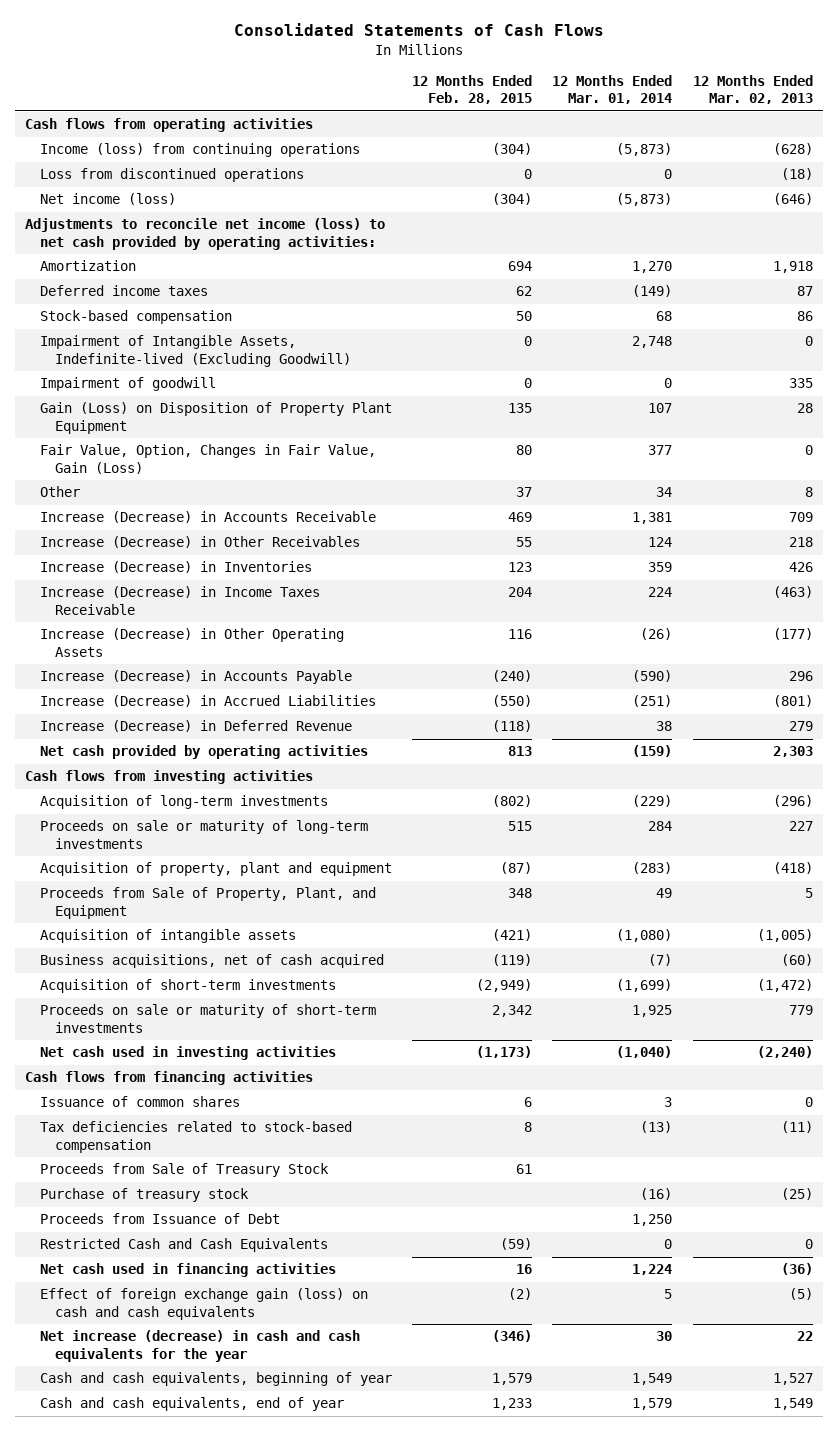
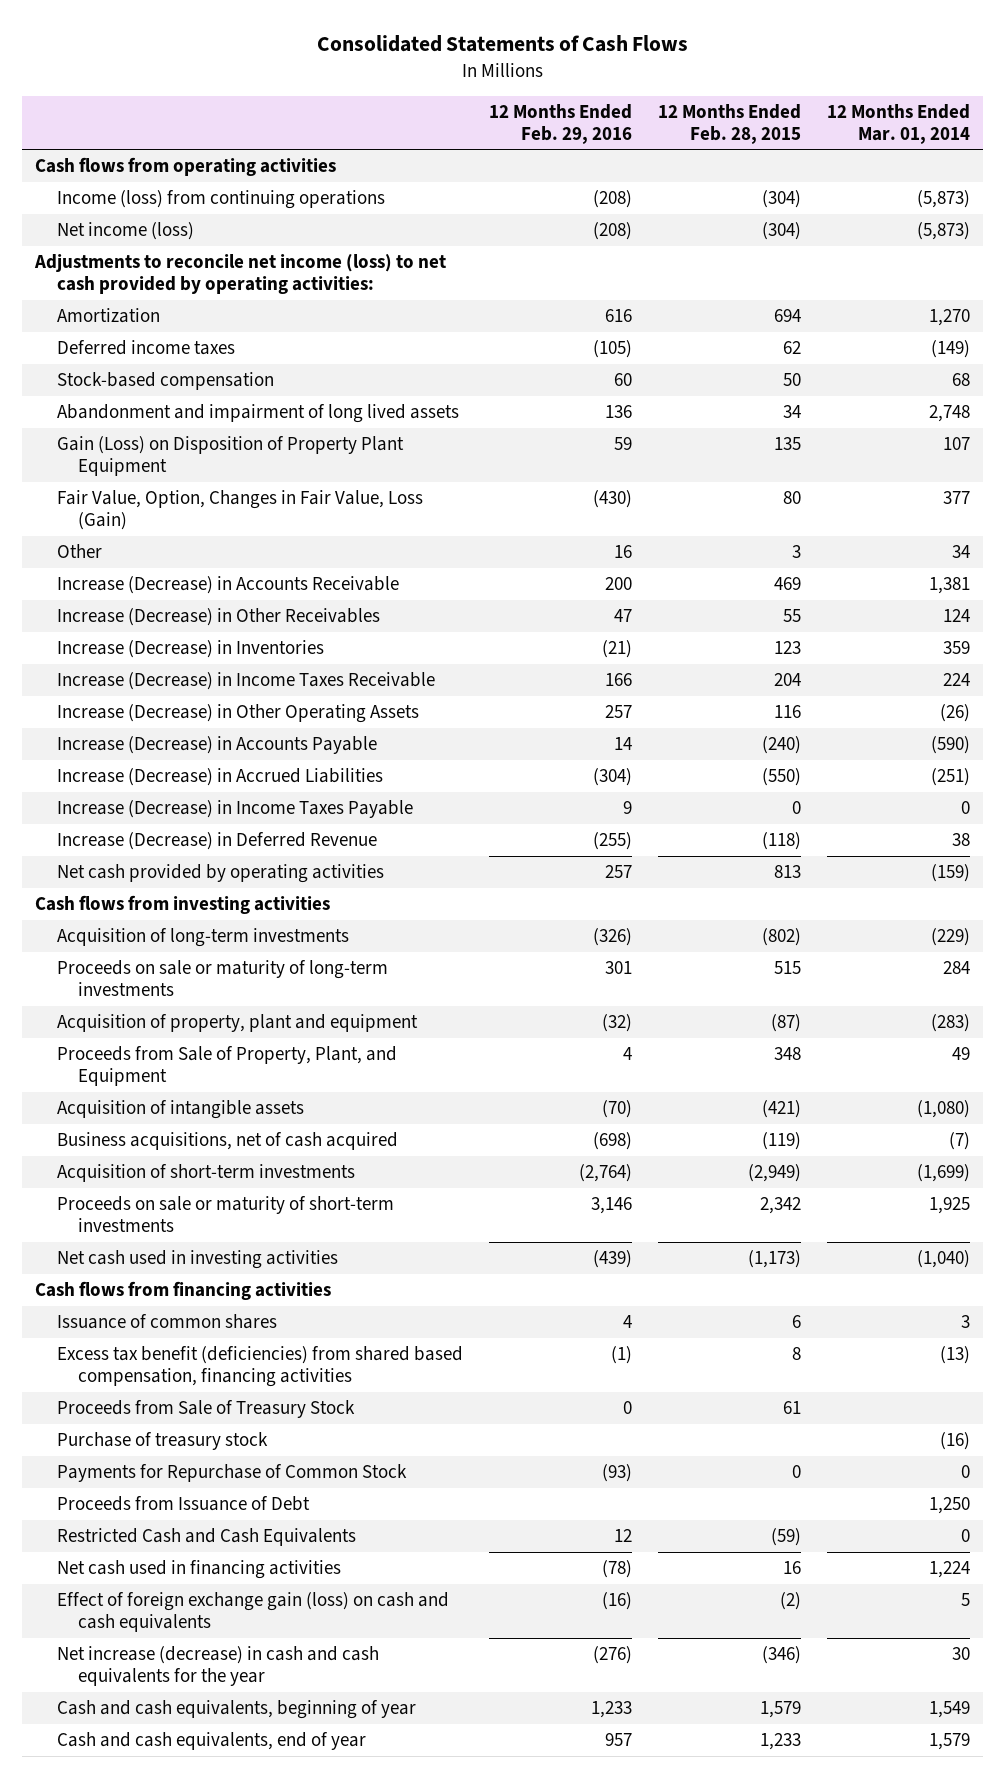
[692,74,813,105] 12 Months Ended Mar. 02, 2013 -> none
none -> [488,103,632,144] 12 Months Ended Feb. 29, 2016
[39,168,304,183] Loss from discontinued operations -> none
[39,335,352,367] Impairment of Intangible Assets, Indefinite-lived (Excluding Goodwill) -> none
[39,377,216,392] Impairment of goodwill -> none
none -> [56,403,459,423] Abandonment and impairment of long lived assets
[39,444,376,474] Fair Value, Option, Changes in Fair Value, Gain (Loss) -> [56,489,423,531] Fair Value, Option, Changes in Fair Value, Loss (Gain)
[516,487,533,498] 37 -> [791,544,801,558] 3
none -> [56,799,413,818] Increase (Decrease) in Income Taxes Payable
[39,1121,352,1153] Tax deficiencies related to stock-based compensation -> [56,1345,463,1388] Excess tax benefit (deficiencies) from shared based compensation, financing activities
none -> [56,1463,407,1482] Payments for Repurchase of Common Stock

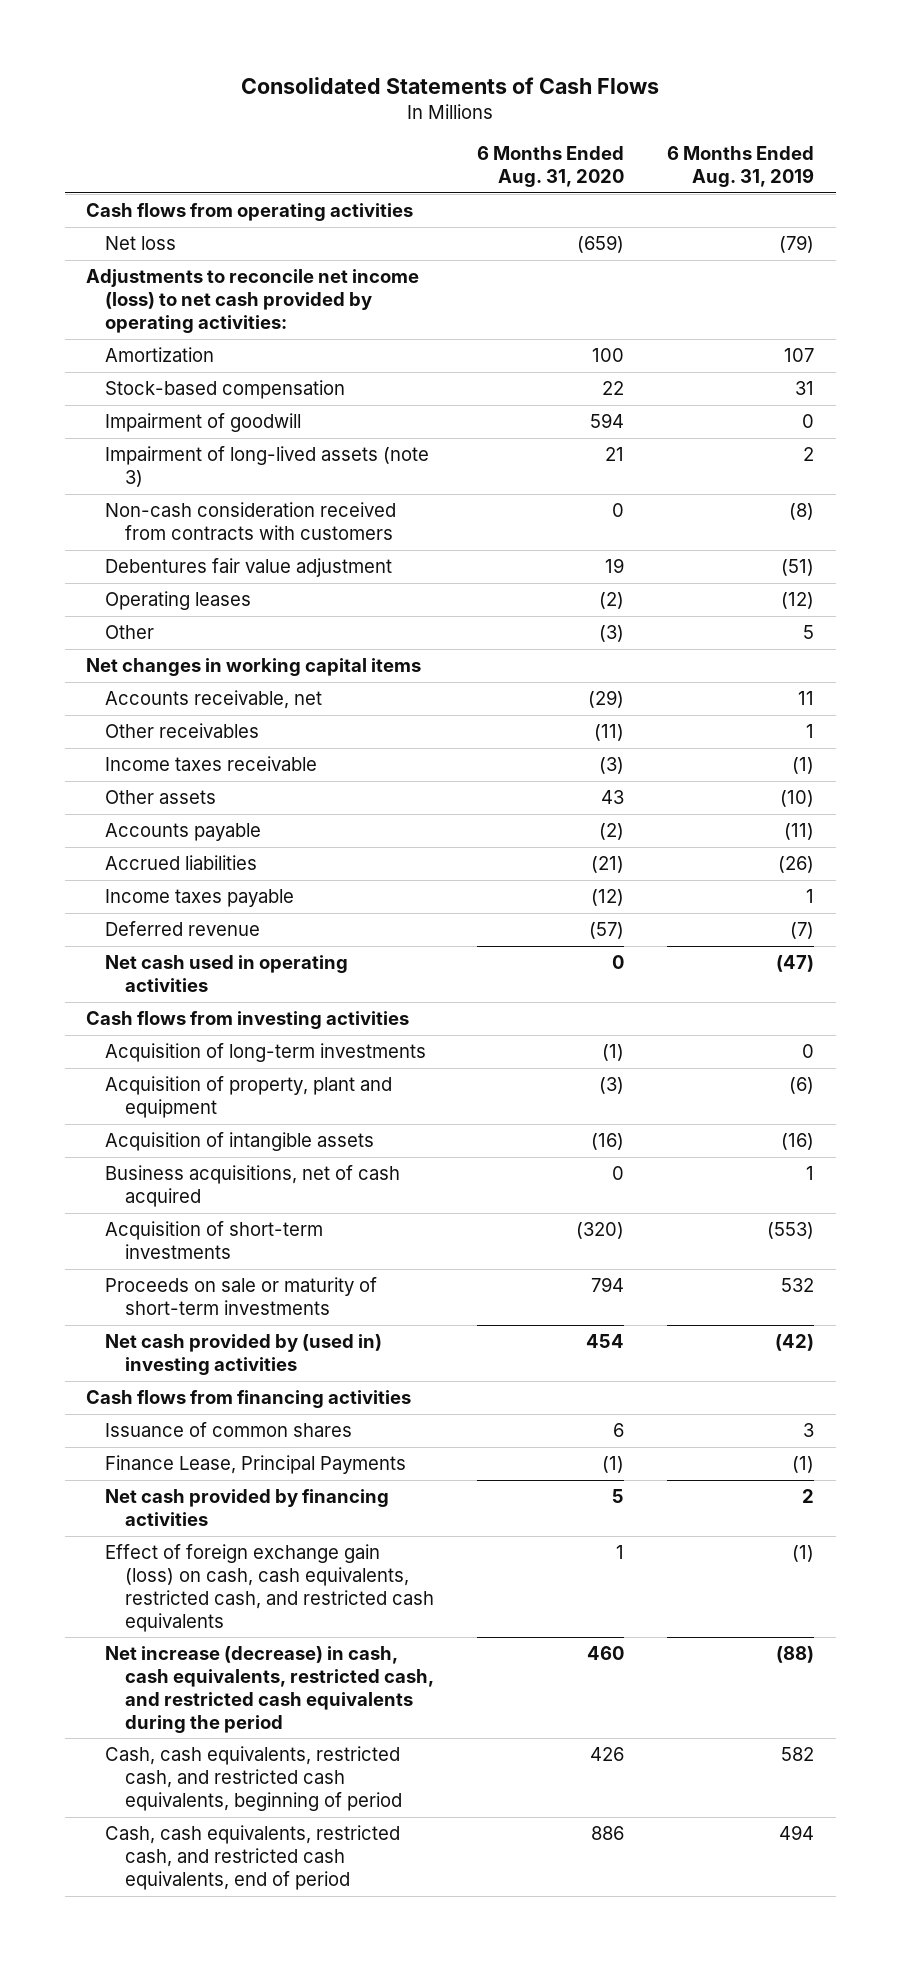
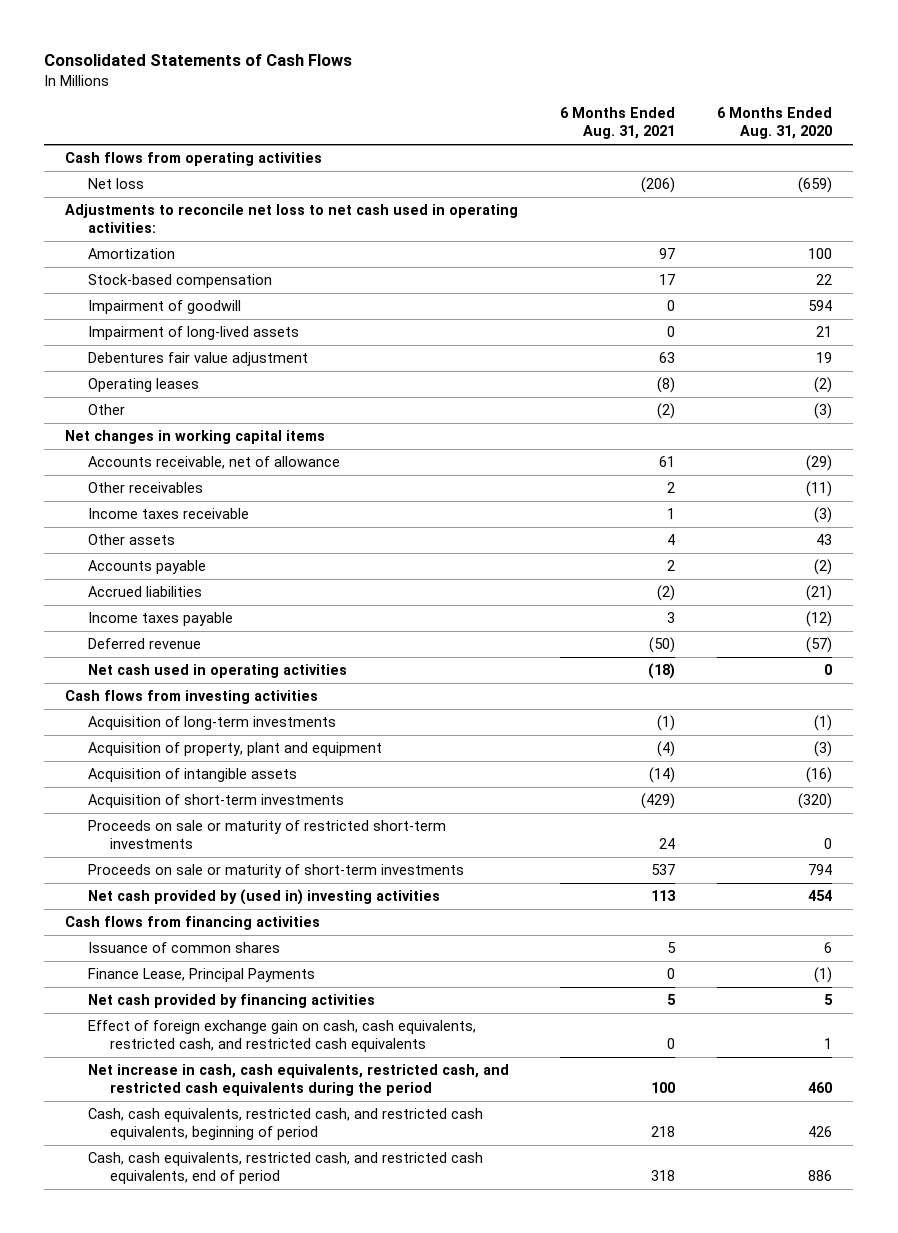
[667,146,815,188] 6 Months Ended Aug. 31, 2019 -> none
none -> [560,106,676,140] 6 Months Ended Aug. 31, 2021
[86,269,420,333] Adjustments to reconcile net income (loss) to net cash provided by operating activities: -> [65,203,519,234] Adjustments to reconcile net loss to net cash used in operating activities:
[105,502,397,541] Non-cash consideration received from contracts with customers -> none
[105,446,430,488] Impairment of long-lived assets (note 3) -> [87,325,299,340] Impairment of long-lived assets
[105,690,323,710] Accounts receivable, net -> [87,455,340,469] Accounts receivable, net of allowance
[105,1165,401,1208] Business acquisitions, net of cash acquired -> none
none -> [87,819,446,850] Proceeds on sale or maturity of restricted short-term investments
[105,1544,434,1632] Effect of foreign exchange gain (loss) on cash, cash equivalents, restricted cash, and restricted cash equivalents -> [87,1019,476,1053] Effect of foreign exchange gain on cash, cash equivalents, restricted cash, and restricted cash equivalents
[105,1646,434,1733] Net increase (decrease) in cash, cash equivalents, restricted cash, and restricted cash equivalents during the period -> [87,1063,509,1097] Net increase in cash, cash equivalents, restricted cash, and restricted cash equivalents during the period

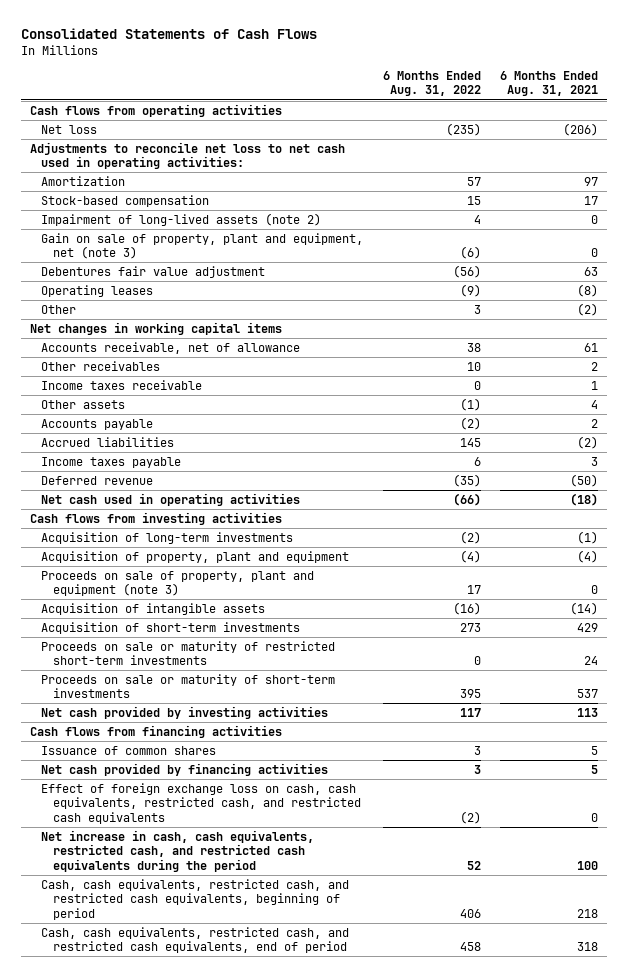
[717,106,833,140] 6 Months Ended Aug. 31, 2020 -> none
none -> [382,70,481,97] 6 Months Ended Aug. 31, 2022
[87,299,241,314] Impairment of goodwill -> none
[87,325,299,340] Impairment of long-lived assets -> [41,212,322,226] Impairment of long-lived assets (note 2)
none -> [41,232,364,260] Gain on sale of property, plant and equipment, net (note 3)
none -> [41,570,315,597] Proceeds on sale of property, plant and equipment (note 3)
[641,792,676,809] (429) -> [576,622,598,632] 429
[87,888,440,905] Net cash provided by (used in) investing activities -> [41,705,329,719] Net cash provided by investing activities
[87,967,315,982] Finance Lease, Principal Payments -> none
[87,1019,476,1053] Effect of foreign exchange gain on cash, cash equivalents, restricted cash, and restricted cash equivalents -> [41,782,361,824] Effect of foreign exchange loss on cash, cash equivalents, restricted cash, and restricted cash equivalents

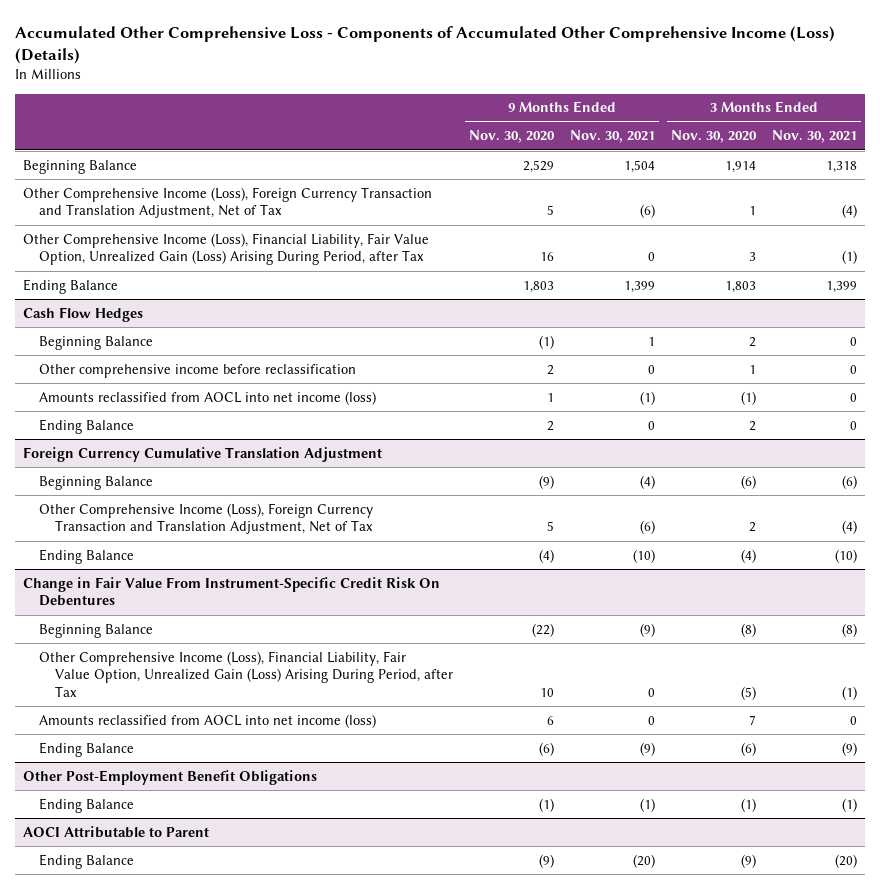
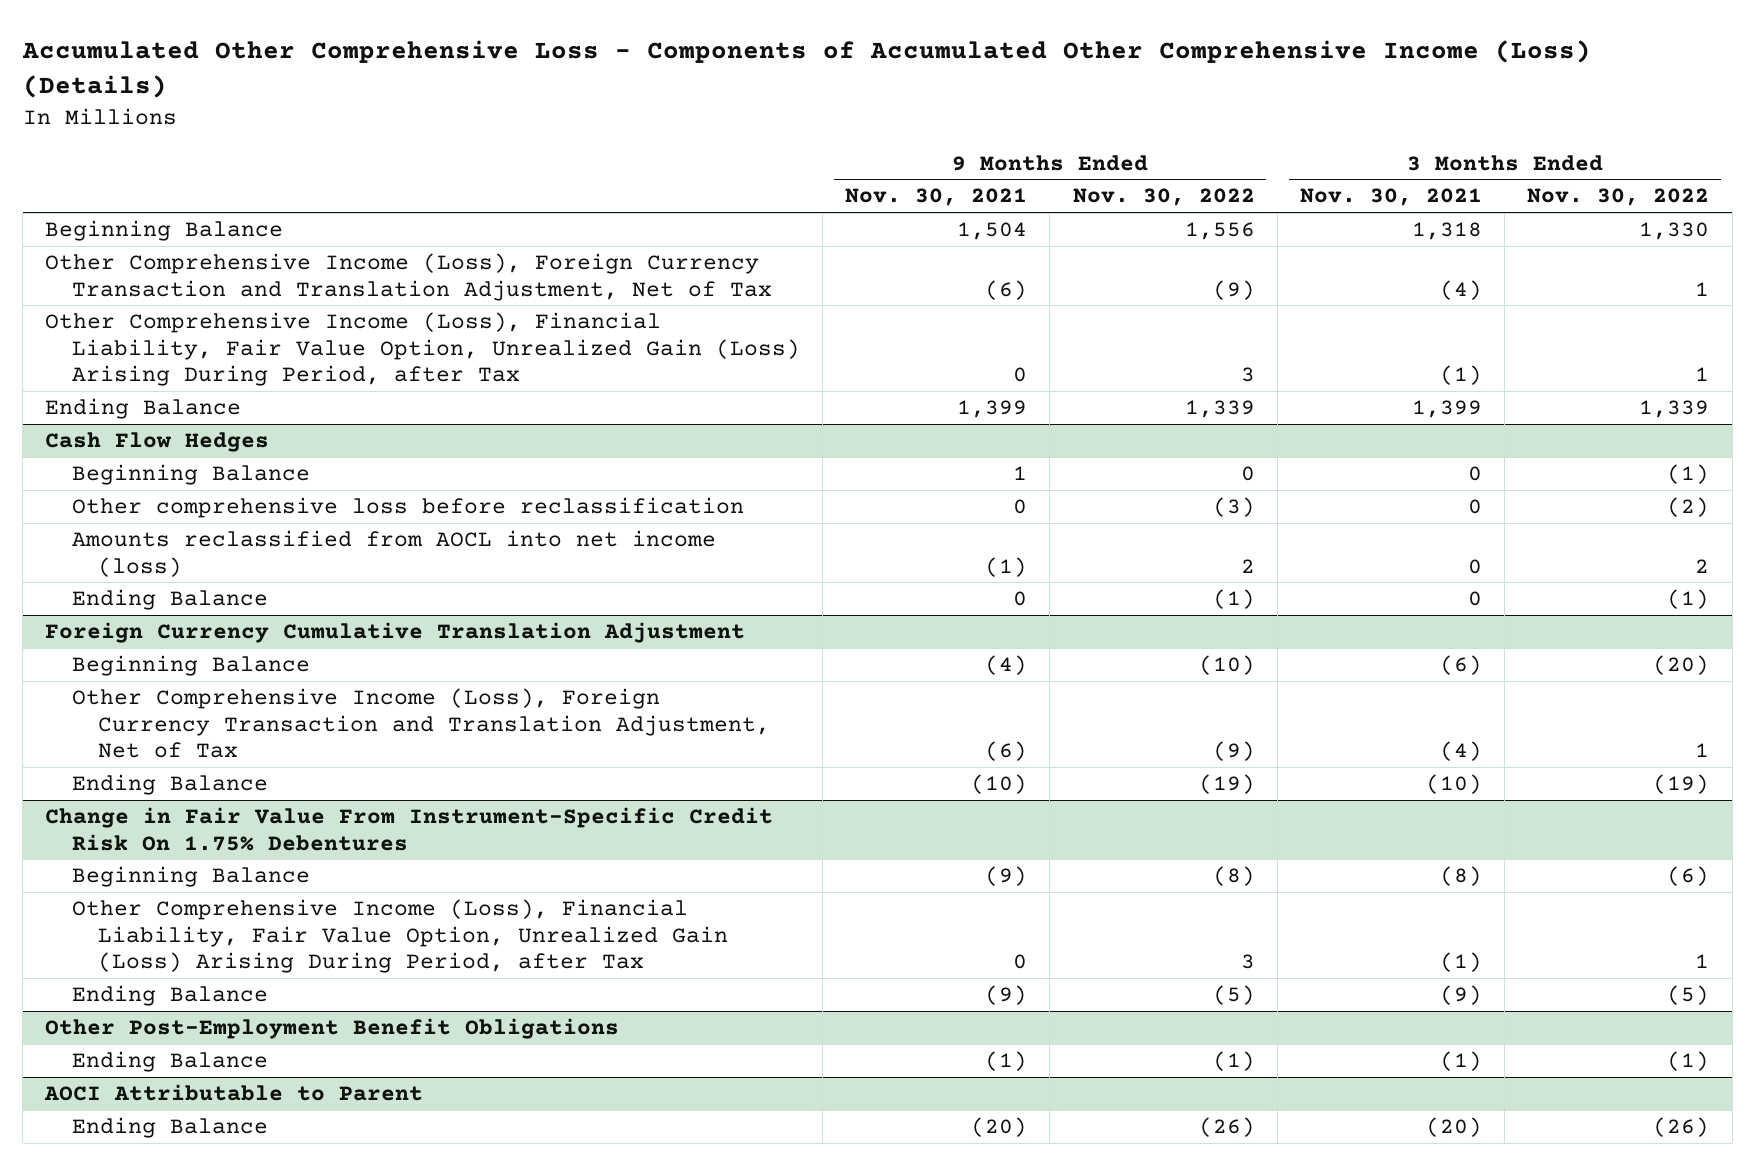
[468,130,555,144] Nov. 30, 2020 -> none
[671,130,758,144] Nov. 30, 2020 -> none
none -> [1072,188,1255,207] Nov. 30, 2022
none -> [1527,188,1710,207] Nov. 30, 2022
[39,363,357,378] Other comprehensive income before reclassification -> [71,496,744,518] Other comprehensive loss before reclassification
[23,576,441,607] Change in Fair Value From Instrument-Specific Credit Risk On Debentures -> [45,806,774,851] Change in Fair Value From Instrument-Specific Credit Risk On 1.75% Debentures
[39,713,377,728] Amounts reclassified from AOCL into net income (loss) -> none

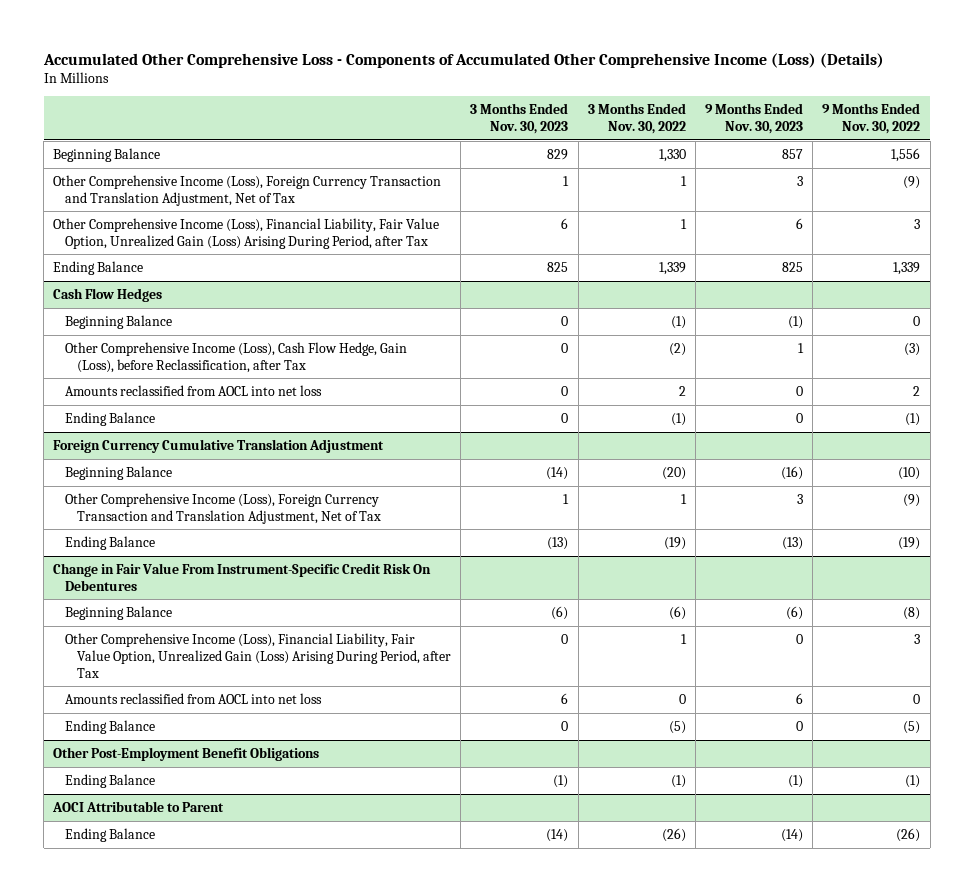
[845,188,1028,207] Nov. 30, 2021 -> none
[1299,188,1482,207] Nov. 30, 2021 -> none
none -> [470,103,569,135] 3 Months Ended Nov. 30, 2023
none -> [705,103,804,135] 9 Months Ended Nov. 30, 2023
[71,496,744,518] Other comprehensive loss before reclassification -> none
none -> [65,341,408,373] Other Comprehensive Income (Loss), Cash Flow Hedge, Gain (Loss), before Reclassification, after Tax
[71,529,716,577] Amounts reclassified from AOCL into net income (loss) -> [65,384,323,396] Amounts reclassified from AOCL into net loss
[45,806,774,851] Change in Fair Value From Instrument-Specific Credit Risk On 1.75% Debentures -> [53,562,432,591] Change in Fair Value From Instrument-Specific Credit Risk On Debentures
none -> [65,692,323,704] Amounts reclassified from AOCL into net loss

